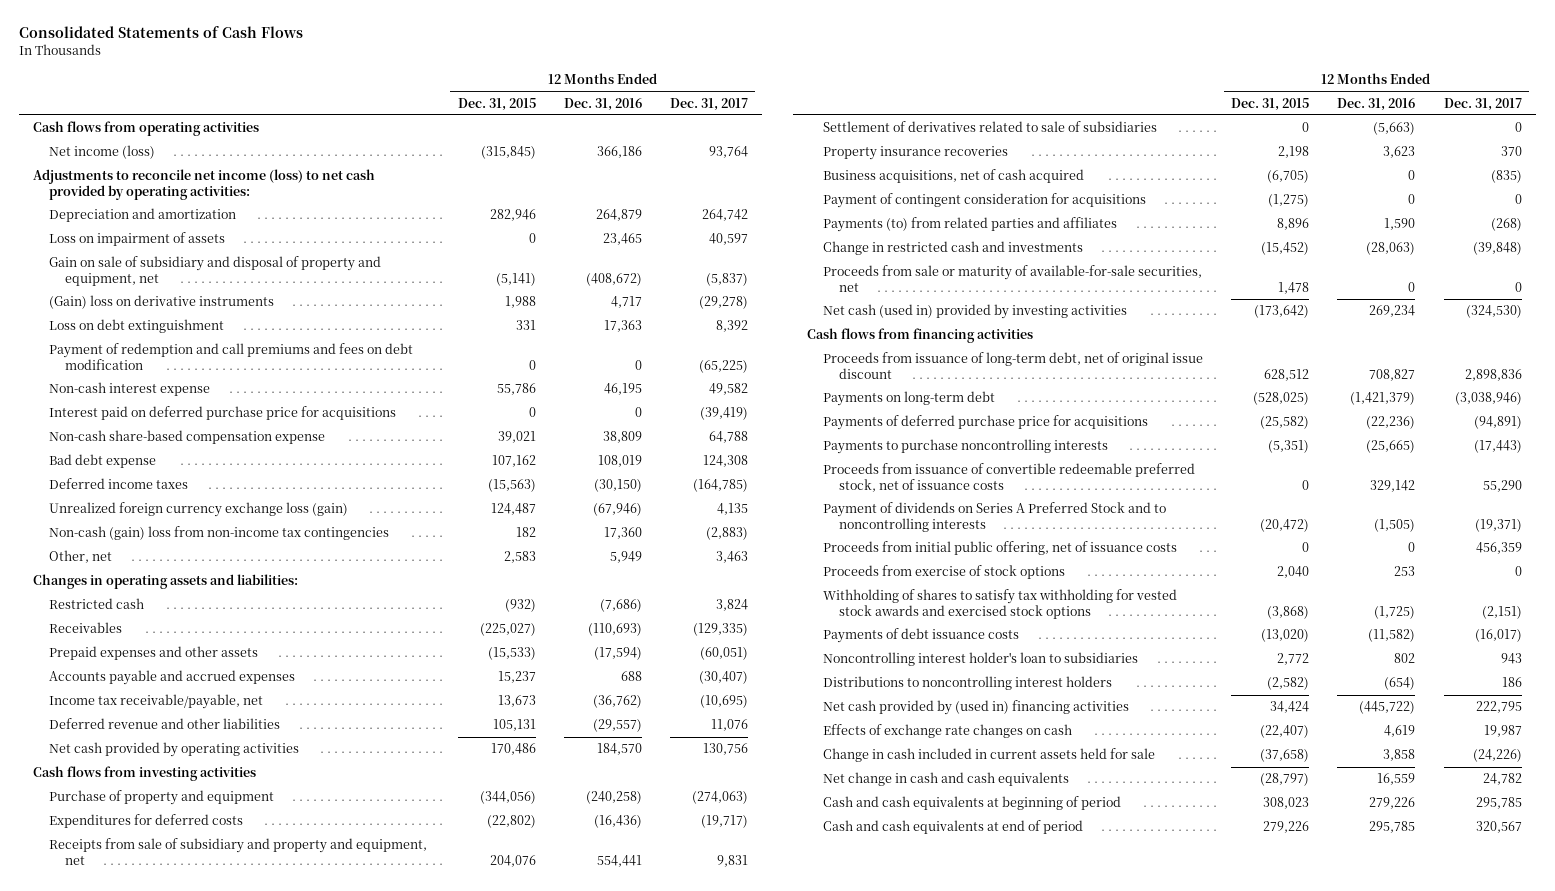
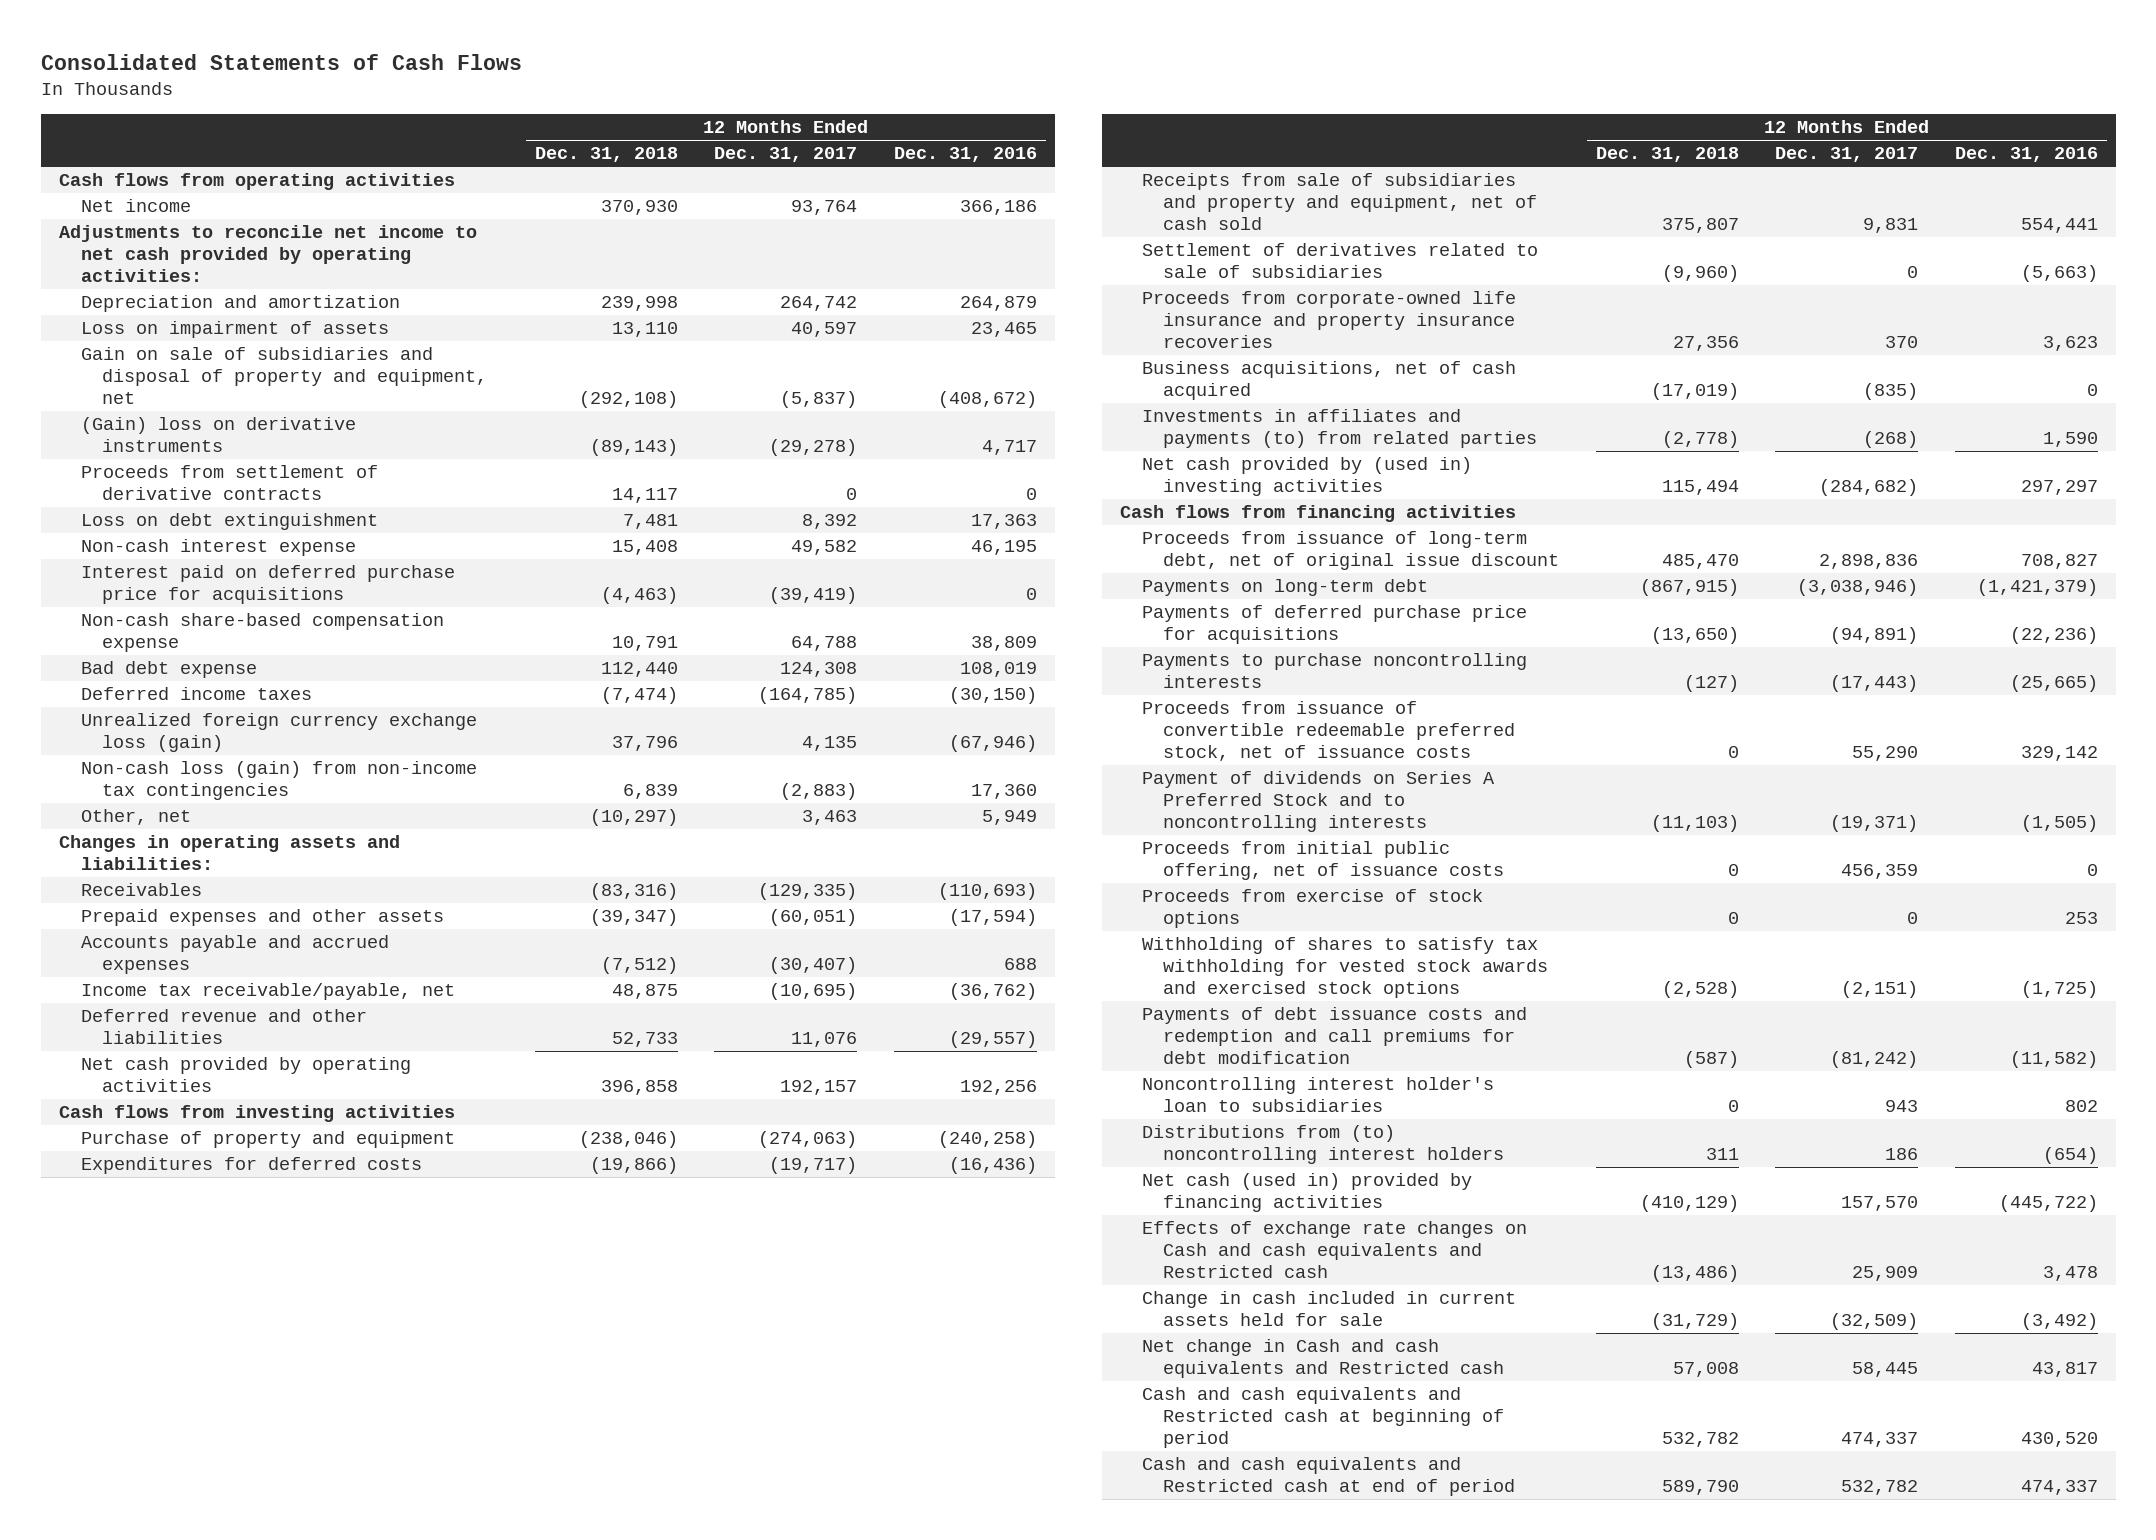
[457,97,536,111] Dec. 31, 2015 -> none
none -> [534,147,678,163] Dec. 31, 2018
[49,145,156,160] Net income (loss) -> [80,199,191,213] Net income
[33,169,376,201] Adjustments to reconcile net income (loss) to net cash provided by operating activities: -> [58,225,477,282] Adjustments to reconcile net income to net cash provided by operating activities:
[49,256,382,287] Gain on sale of subsidiary and disposal of property and equipment, net -> [80,347,488,404] Gain on sale of subsidiaries and disposal of property and equipment, net
none -> [80,465,378,501] Proceeds from settlement of derivative contracts
[49,343,414,371] Payment of redemption and call premiums and fees on debt modification -> none
[49,526,390,541] Non-cash (gain) loss from non-income tax contingencies -> [80,761,477,801] Non-cash loss (gain) from non-income tax contingencies
[49,598,145,610] Restricted cash -> none
[596,743,642,756] 184,570 -> [959,1080,1037,1096] 192,256
[702,743,748,756] 130,756 -> [780,1080,858,1096] 192,157
[49,838,428,866] Receipts from sale of subsidiary and property and equipment, net -> [1141,173,1538,230] Receipts from sale of subsidiaries and property and equipment, net of cash sold
[822,146,1008,161] Property insurance recoveries -> [1141,291,1516,348] Proceeds from corporate-owned life insurance and property insurance recoveries
[822,193,1146,209] Payment of contingent consideration for acquisitions -> none
[822,241,1083,256] Change in restricted cash and investments -> none
[822,265,1202,293] Proceeds from sale or maturity of available-for-sale securities, net -> none
[822,217,1117,233] Payments (to) from related parties and affiliates -> [1141,409,1538,449] Investments in affiliates and payments (to) from related parties
[822,304,1127,320] Net cash (used in) provided by investing activities -> [1141,457,1472,497] Net cash provided by (used in) investing activities
[1369,305,1416,318] 269,234 -> [2020,480,2098,496] 297,297
[1465,305,1522,319] (324,530) -> [1819,479,1919,497] (284,682)
[822,628,1019,644] Payments of debt issuance costs -> [1141,1007,1527,1064] Payments of debt issuance costs and redemption and call premiums for debt modification
[1474,629,1522,643] (16,017) -> [1830,1050,1919,1068] (81,242)
[822,676,1112,691] Distributions to noncontrolling interest holders -> [1141,1125,1505,1165] Distributions from (to) noncontrolling interest holders
[822,700,1129,716] Net cash provided by (used in) financing activities -> [1141,1173,1472,1213] Net cash (used in) provided by financing activities
[1475,701,1522,714] 222,795 -> [1841,1196,1919,1212] 157,570
[822,724,1072,739] Effects of exchange rate changes on cash -> [1141,1221,1527,1278] Effects of exchange rate changes on Cash and cash equivalents and Restricted cash
[1384,725,1416,738] 4,619 -> [2042,1265,2098,1281] 3,478
[1483,725,1522,738] 19,987 -> [1852,1265,1919,1281] 25,909
[1383,749,1416,762] 3,858 -> [2020,1313,2098,1331] (3,492)
[1472,749,1522,763] (24,226) -> [1830,1313,1919,1331] (32,509)
[822,772,1069,787] Net change in cash and cash equivalents -> [1141,1339,1505,1379] Net change in Cash and cash equivalents and Restricted cash
[1377,773,1416,786] 16,559 -> [2031,1362,2098,1378] 43,817
[1482,773,1522,786] 24,782 -> [1852,1362,1919,1378] 58,445
[822,796,1121,811] Cash and cash equivalents at beginning of period -> [1141,1387,1505,1448] Cash and cash equivalents and Restricted cash at beginning of period
[1369,797,1416,810] 279,226 -> [2020,1431,2098,1447] 430,520
[1475,797,1522,810] 295,785 -> [1841,1431,1919,1447] 474,337
[822,820,1083,835] Cash and cash equivalents at end of period -> [1141,1457,1516,1497] Cash and cash equivalents and Restricted cash at end of period
[1369,821,1416,834] 295,785 -> [2020,1480,2098,1496] 474,337
[1475,821,1522,834] 320,567 -> [1841,1480,1919,1496] 532,782

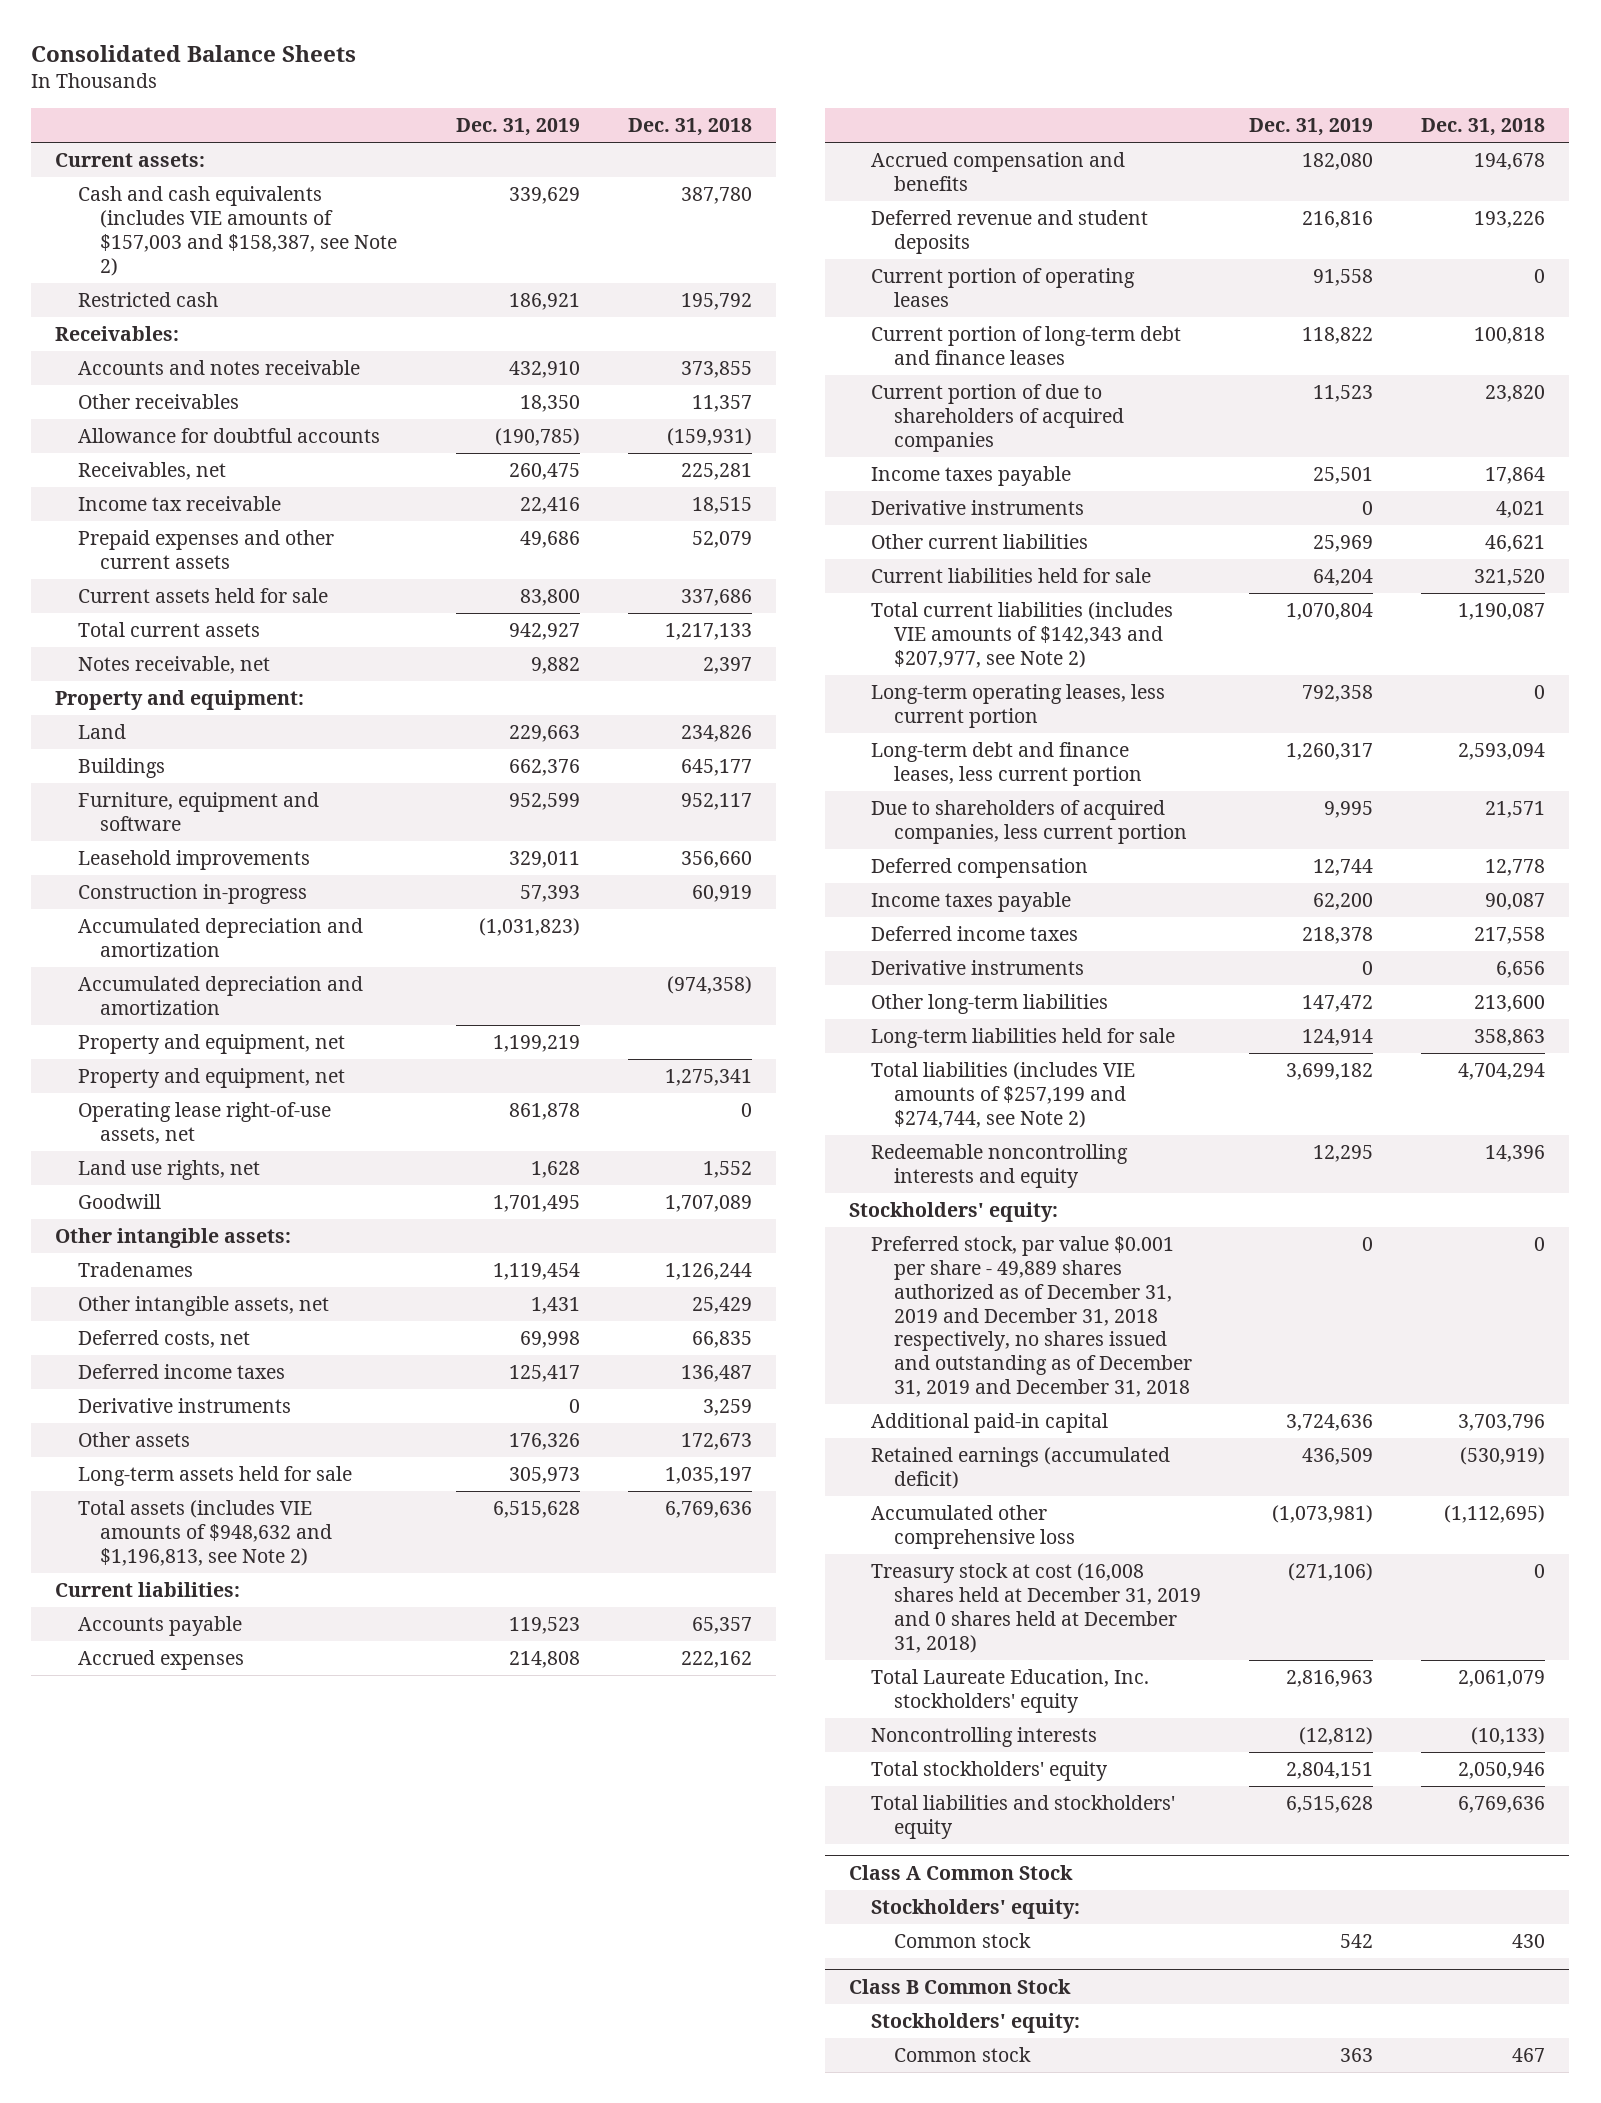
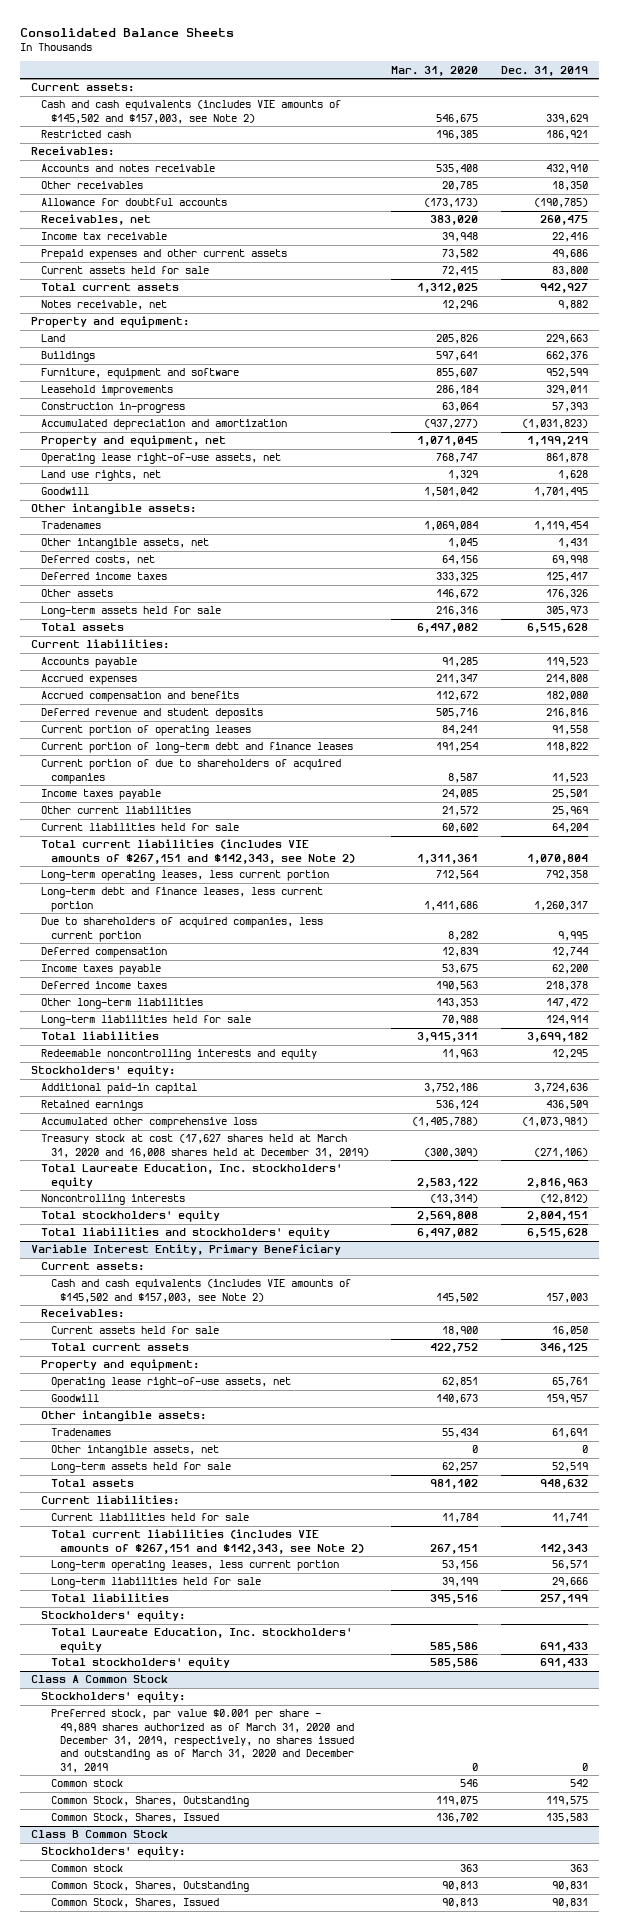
[627,118,752,137] Dec. 31, 2018 -> none
none -> [391,65,479,76] Mar. 31, 2020
[77,186,398,276] Cash and cash equivalents (includes VIE amounts of $157,003 and $158,387, see Note 2) -> [41,100,342,124] Cash and cash equivalents (includes VIE amounts of $145,502 and $157,003, see Note 2)
[77,976,363,1016] Accumulated depreciation and amortization -> none
[77,1068,345,1089] Property and equipment, net -> none
[77,1398,291,1414] Derivative instruments -> none
[77,1500,333,1566] Total assets (includes VIE amounts of $948,632 and $1,196,813, see Note 2) -> [41,623,125,632] Total assets
[871,500,1085,516] Derivative instruments -> none
[871,602,1174,668] Total current liabilities (includes VIE amounts of $142,343 and $207,977, see Note 2) -> [41,839,355,864] Total current liabilities (includes VIE amounts of $267,151 and $142,343, see Note 2)
[871,960,1085,976] Derivative instruments -> none
[871,1062,1136,1128] Total liabilities (includes VIE amounts of $257,199 and $274,744, see Note 2) -> [41,1031,160,1041] Total liabilities
[871,1236,1192,1397] Preferred stock, par value $0.001 per share - 49,889 shares authorized as of December 31, 2019 and December 31, 2018 respectively, no shares issued and outstanding as of December 31, 2019 and December 31, 2018 -> none
[871,1447,1171,1490] Retained earnings (accumulated deficit) -> [41,1100,144,1112] Retained earnings
[871,1563,1201,1653] Treasury stock at cost (16,008 shares held at December 31, 2019 and 0 shares held at December 31, 2018) -> [41,1134,369,1158] Treasury stock at cost (17,627 shares held at March 31, 2020 and 16,008 shares held at December 31, 2019)
none -> [31,1244,342,1256] Variable Interest Entity, Primary Beneficiary
none -> [41,1262,145,1272] Current assets:
none -> [50,1279,351,1303] Cash and cash equivalents (includes VIE amounts of $145,502 and $157,003, see Note 2)
none -> [41,1308,125,1319] Receivables:
none -> [50,1326,219,1335] Current assets held for sale
none -> [50,1343,189,1352] Total current assets
none -> [41,1359,200,1372] Property and equipment:
none -> [50,1377,291,1389] Operating lease right-of-use assets, net
none -> [50,1394,99,1403] Goodwill
none -> [41,1410,207,1423] Other intangible assets:
none -> [50,1428,111,1437] Tradenames
none -> [50,1445,219,1457] Other intangible assets, net
none -> [50,1462,231,1474] Long-term assets held for sale
none -> [50,1479,134,1488] Total assets
none -> [41,1495,180,1506] Current liabilities:
none -> [50,1513,249,1522] Current liabilities held for sale
none -> [50,1529,365,1554] Total current liabilities (includes VIE amounts of $267,151 and $142,343, see Note 2)
none -> [50,1560,339,1572] Long-term operating leases, less current portion
none -> [50,1577,261,1589] Long-term liabilities held for sale
none -> [50,1593,169,1603] Total liabilities
none -> [41,1610,186,1623] Stockholders' equity:
none -> [50,1627,352,1653] Total Laureate Education, Inc. stockholders' equity
none -> [50,1657,230,1670] Total stockholders' equity
none -> [50,1709,355,1773] Preferred stock, par value $0.001 per share - 49,889 shares authorized as of March 31, 2020 and December 31, 2019, respectively, no shares issued and outstanding as of March 31, 2020 and December 31, 2019
none -> [50,1796,249,1808] Common Stock, Shares, Outstanding
none -> [50,1813,219,1824] Common Stock, Shares, Issued
none -> [50,1881,249,1893] Common Stock, Shares, Outstanding
none -> [50,1898,219,1909] Common Stock, Shares, Issued

